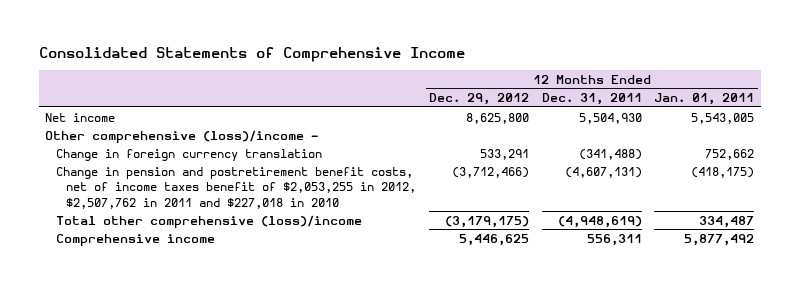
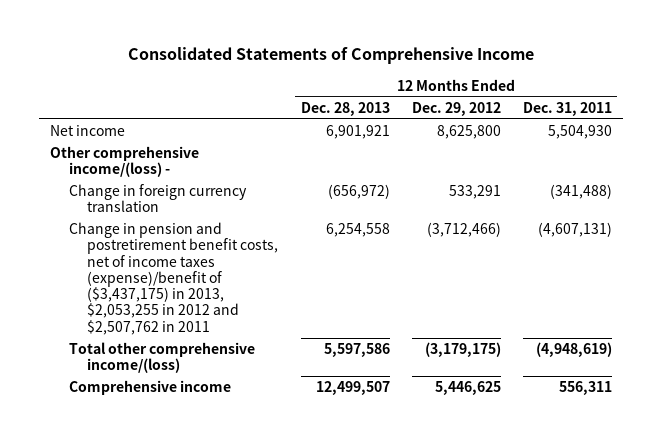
[654,93,755,106] Jan. 01, 2011 -> none
none -> [300,101,390,116] Dec. 28, 2013
[45,129,319,143] Other comprehensive (loss)/income - -> [49,146,199,178] Other comprehensive income/(loss) -
[55,166,417,209] Change in pension and postretirement benefit costs, net of income taxes benefit of $2,053,255 in 2012, $2,507,762 in 2011 and $227,018 in 2010 -> [68,222,279,335] Change in pension and postretirement benefit costs, net of income taxes (expense)/benefit of ($3,437,175) in 2013, $2,053,255 in 2012 and $2,507,762 in 2011
[55,214,362,228] Total other comprehensive (loss)/income -> [68,342,255,374] Total other comprehensive income/(loss)

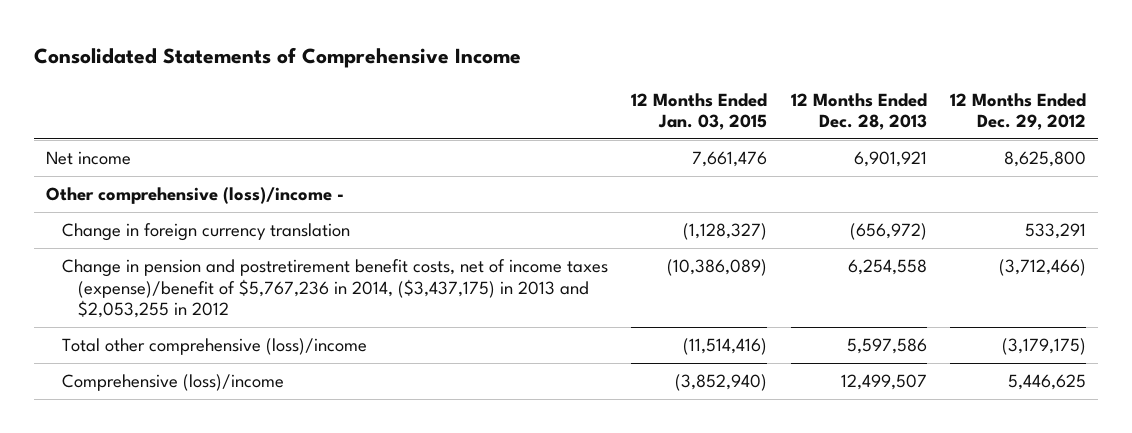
[522,101,612,116] Dec. 31, 2011 -> none
none -> [631,92,768,131] 12 Months Ended Jan. 03, 2015
[49,146,199,178] Other comprehensive income/(loss) - -> [45,187,344,205] Other comprehensive (loss)/income -
[68,222,279,335] Change in pension and postretirement benefit costs, net of income taxes (expense)/benefit of ($3,437,175) in 2013, $2,053,255 in 2012 and $2,507,762 in 2011 -> [62,259,609,319] Change in pension and postretirement benefit costs, net of income taxes (expense)/benefit of $5,767,236 in 2014, ($3,437,175) in 2013 and $2,053,255 in 2012
[68,342,255,374] Total other comprehensive income/(loss) -> [62,338,368,356] Total other comprehensive (loss)/income
[68,380,231,396] Comprehensive income -> [62,374,285,392] Comprehensive (loss)/income

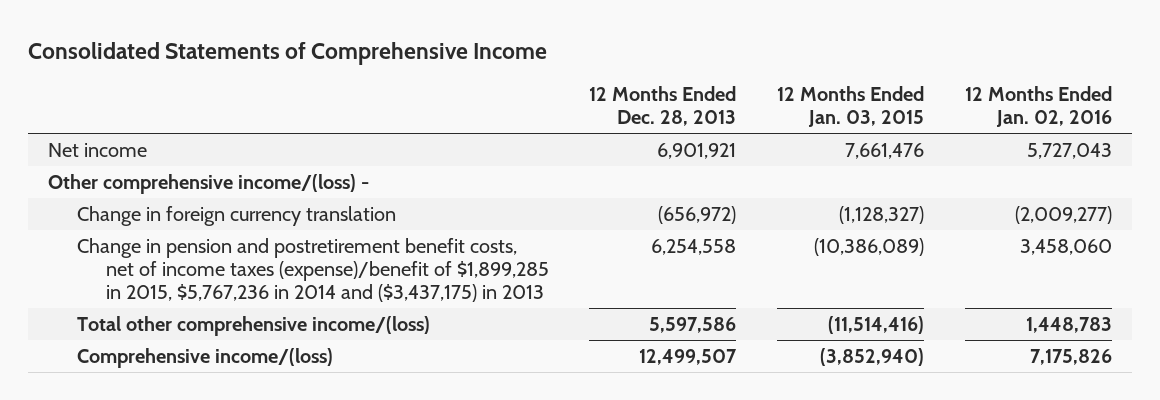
[950,92,1087,131] 12 Months Ended Dec. 29, 2012 -> none
none -> [964,86,1112,128] 12 Months Ended Jan. 02, 2016
[45,187,344,205] Other comprehensive (loss)/income - -> [48,173,370,194] Other comprehensive income/(loss) -
[62,259,609,319] Change in pension and postretirement benefit costs, net of income taxes (expense)/benefit of $5,767,236 in 2014, ($3,437,175) in 2013 and $2,053,255 in 2012 -> [76,237,549,302] Change in pension and postretirement benefit costs, net of income taxes (expense)/benefit of $1,899,285 in 2015, $5,767,236 in 2014 and ($3,437,175) in 2013
[62,338,368,356] Total other comprehensive (loss)/income -> [76,315,430,336] Total other comprehensive income/(loss)
[62,374,285,392] Comprehensive (loss)/income -> [76,347,333,368] Comprehensive income/(loss)

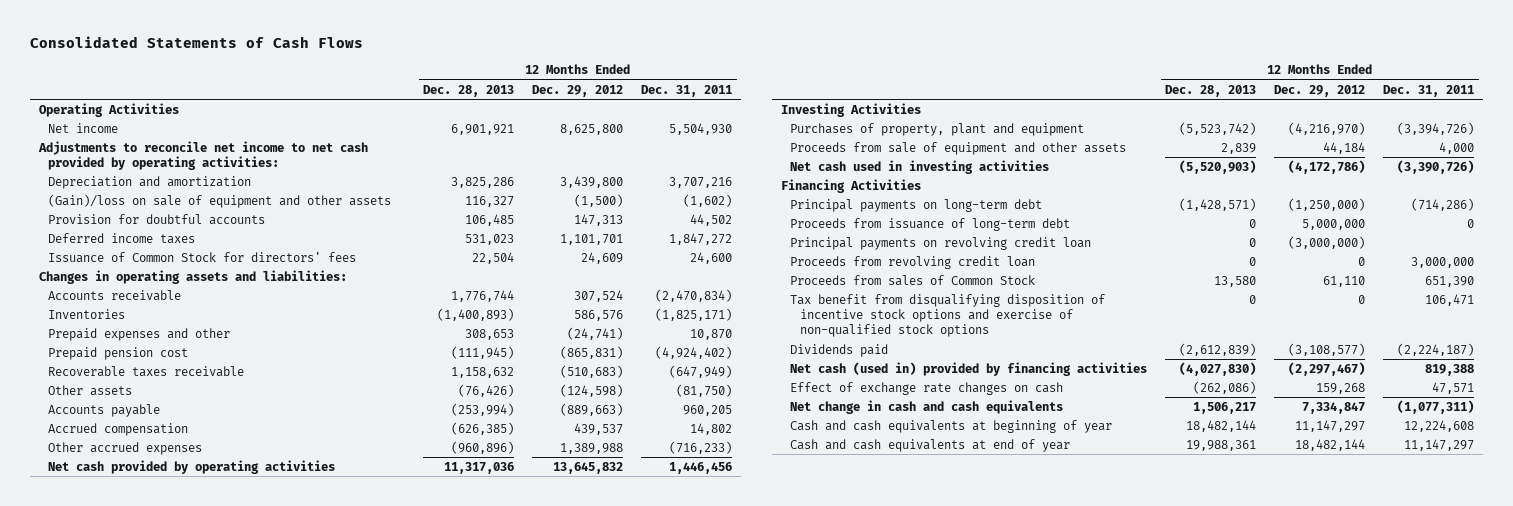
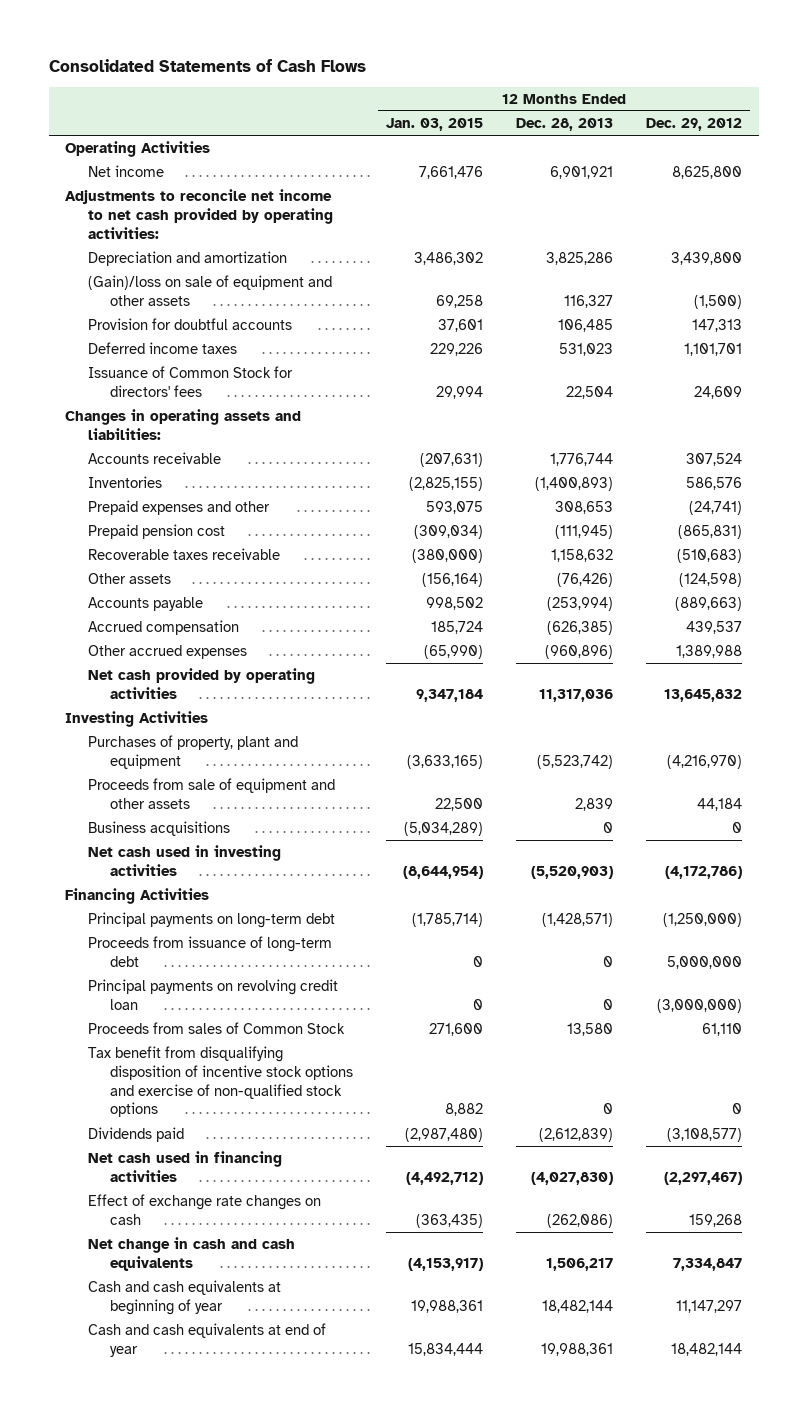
[641,84,733,97] Dec. 31, 2011 -> none
none -> [386,118,484,132] Jan. 03, 2015
none -> [87,821,230,837] Business acquisitions
[790,255,1036,269] Proceeds from revolving credit loan -> none
[790,361,1148,376] Net cash (used in) provided by financing activities -> [87,1151,282,1182] Net cash used in financing activities

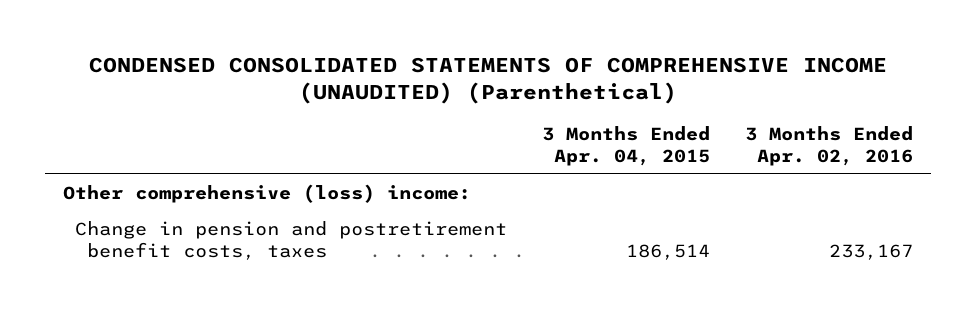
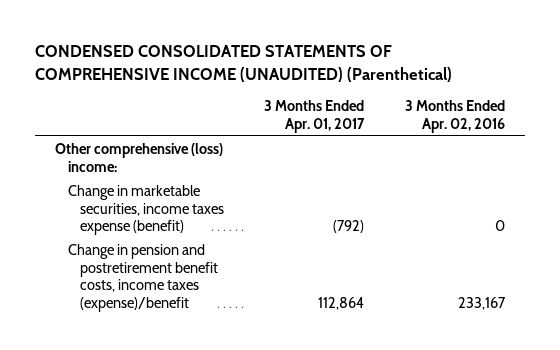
[542,125,711,167] 3 Months Ended Apr. 04, 2015 -> none
none -> [264,100,366,133] 3 Months Ended Apr. 01, 2017
none -> [67,184,225,236] Change in marketable securities, income taxes expense (benefit)
[74,220,507,261] Change in pension and postretirement benefit costs, taxes -> [67,243,219,313] Change in pension and postretirement benefit costs, income taxes (expense)/benefit

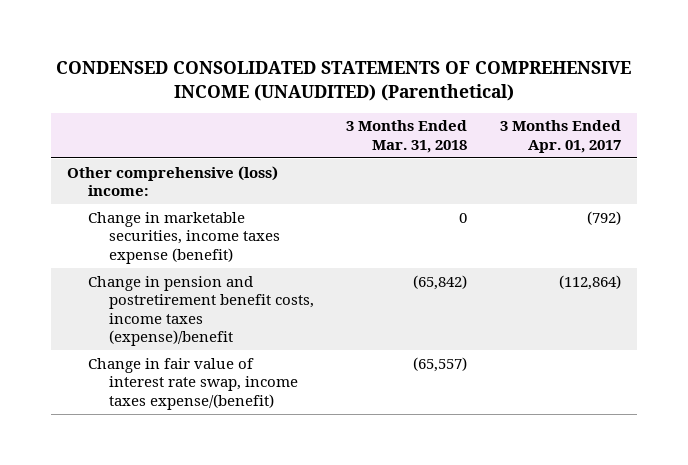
[404,100,505,133] 3 Months Ended Apr. 02, 2016 -> none
none -> [346,120,468,153] 3 Months Ended Mar. 31, 2018
[318,297,365,311] 112,864 -> [558,274,621,290] (112,864)
none -> [87,357,299,410] Change in fair value of interest rate swap, income taxes expense/(benefit)

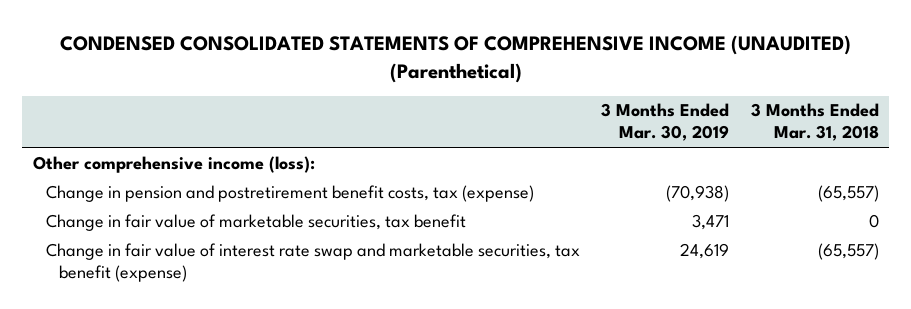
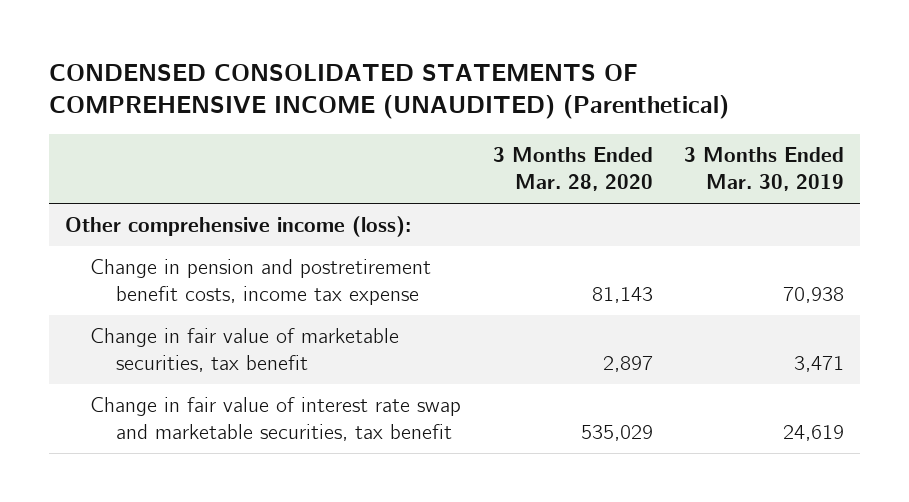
[750,103,879,142] 3 Months Ended Mar. 31, 2018 -> none
none -> [492,147,653,192] 3 Months Ended Mar. 28, 2020
[45,184,534,202] Change in pension and postretirement benefit costs, tax (expense) -> [90,259,432,306] Change in pension and postretirement benefit costs, income tax expense
[666,184,730,202] (70,938) -> [782,287,844,304] 70,938
[45,242,580,282] Change in fair value of interest rate swap and marketable securities, tax benefit (expense) -> [90,397,462,442] Change in fair value of interest rate swap and marketable securities, tax benefit

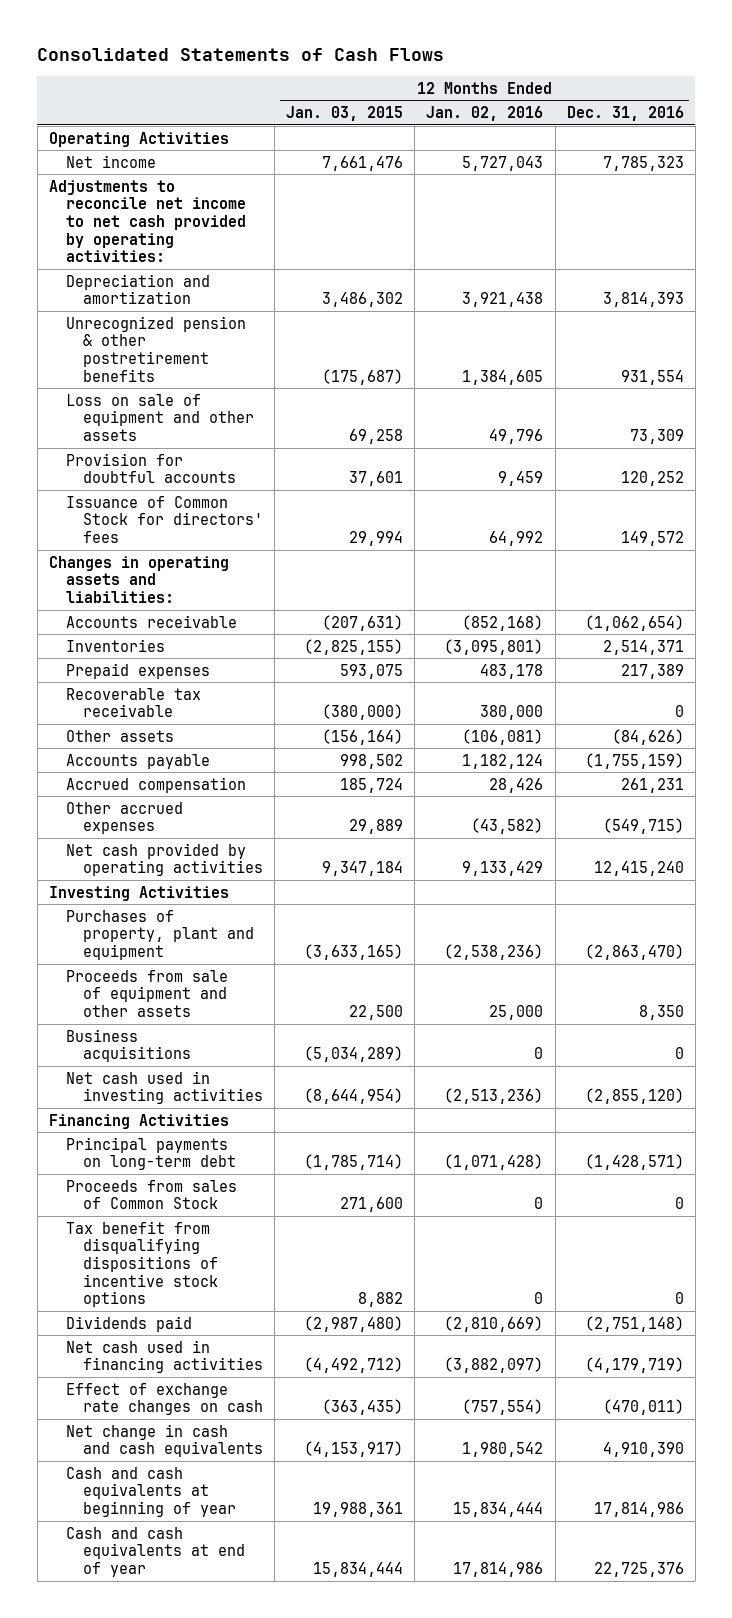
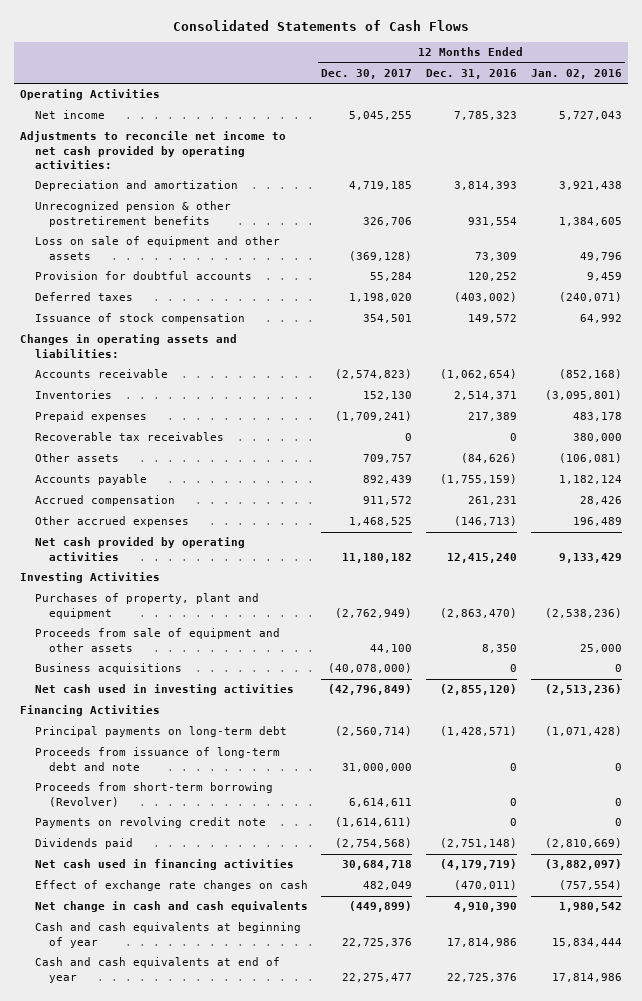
[286,106,404,122] Jan. 03, 2015 -> none
none -> [321,69,413,80] Dec. 30, 2017
none -> [34,292,133,302] Deferred taxes
[65,495,263,544] Issuance of Common Stock for directors' fees -> [34,313,245,325] Issuance of stock compensation
[65,687,201,718] Recoverable tax receivable -> [34,432,224,442] Recoverable tax receivables
[471,818,544,835] (43,582) -> [572,517,622,527] 196,489
[602,818,684,835] (549,715) -> [453,516,517,527] (146,713)
[65,1179,237,1210] Proceeds from sales of Common Stock -> none
[65,1220,218,1308] Tax benefit from disqualifying dispositions of incentive stock options -> none
none -> [34,747,280,771] Proceeds from issuance of long-term debt and note
none -> [34,782,273,807] Proceeds from short-term borrowing (Revolver)
none -> [34,817,266,829] Payments on revolving credit note

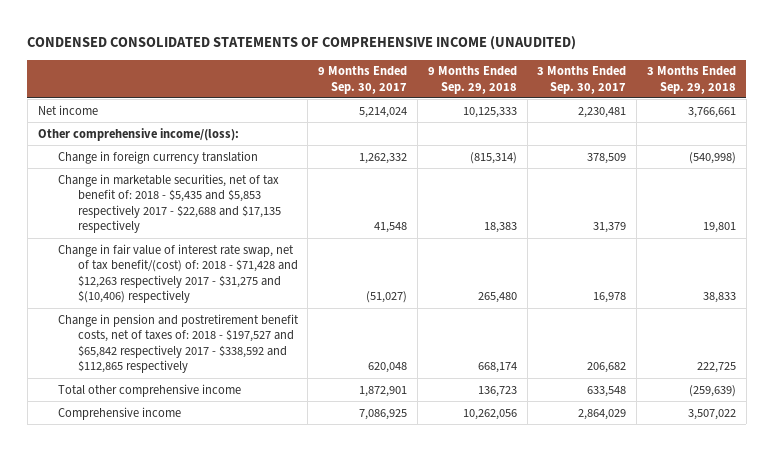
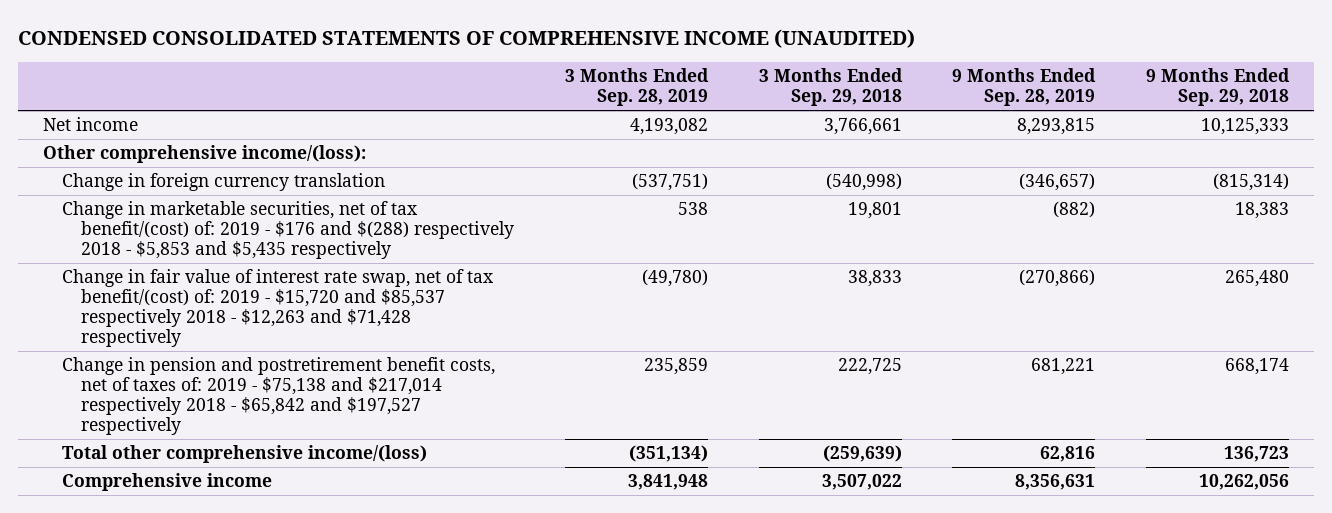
[318,66,408,94] 9 Months Ended Sep. 30, 2017 -> none
[537,66,627,94] 3 Months Ended Sep. 30, 2017 -> none
none -> [564,68,709,107] 3 Months Ended Sep. 28, 2019
none -> [952,68,1097,107] 9 Months Ended Sep. 28, 2019
[57,173,281,234] Change in marketable securities, net of tax benefit of: 2018 - $5,435 and $5,853 respectively 2017 - $22,688 and $17,135 respectively -> [62,201,515,260] Change in marketable securities, net of tax benefit/(cost) of: 2019 - $176 and $(288) respectively 2018 - $5,853 and $5,435 respectively
[57,243,298,304] Change in fair value of interest rate swap, net of tax benefit/(cost) of: 2018 - $71,428 and $12,263 respectively 2017 - $31,275 and $(10,406) respectively -> [62,269,495,348] Change in fair value of interest rate swap, net of tax benefit/(cost) of: 2019 - $15,720 and $85,537 respectively 2018 - $12,263 and $71,428 respectively
[57,313,299,374] Change in pension and postretirement benefit costs, net of taxes of: 2018 - $197,527 and $65,842 respectively 2017 - $338,592 and $112,865 respectively -> [62,357,496,436] Change in pension and postretirement benefit costs, net of taxes of: 2019 - $75,138 and $217,014 respectively 2018 - $65,842 and $197,527 respectively
[57,383,241,397] Total other comprehensive income -> [62,445,428,464] Total other comprehensive income/(loss)

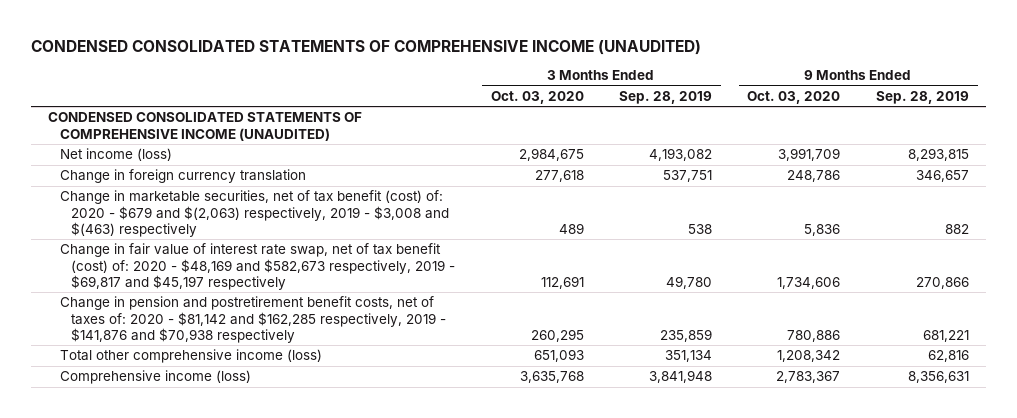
[758,68,903,107] 3 Months Ended Sep. 29, 2018 -> none
[1145,68,1290,107] 9 Months Ended Sep. 29, 2018 -> none
none -> [490,91,584,105] Oct. 03, 2020
none -> [747,91,841,105] Oct. 03, 2020
[43,145,367,164] Other comprehensive income/(loss): -> none
none -> [48,112,363,141] CONDENSED CONSOLIDATED STATEMENTS OF COMPREHENSIVE INCOME (UNAUDITED)
[43,117,139,132] Net income -> [59,148,172,162] Net income (loss)
[631,173,708,192] (537,751) -> [663,170,713,183] 537,751
[1019,173,1096,192] (346,657) -> [915,170,969,183] 346,657
[62,201,515,260] Change in marketable securities, net of tax benefit/(cost) of: 2019 - $176 and $(288) respectively 2018 - $5,853 and $5,435 respectively -> [59,190,450,237] Change in marketable securities, net of tax benefit (cost) of: 2020 - $679 and $(2,063) respectively, 2019 - $3,008 and $(463) respectively
[1053,201,1096,219] (882) -> [944,223,969,234] 882
[62,269,495,348] Change in fair value of interest rate swap, net of tax benefit/(cost) of: 2019 - $15,720 and $85,537 respectively 2018 - $12,263 and $71,428 respectively -> [59,243,456,290] Change in fair value of interest rate swap, net of tax benefit (cost) of: 2020 - $48,169 and $582,673 respectively, 2019 - $69,817 and $45,197 respectively
[641,269,708,288] (49,780) -> [666,275,713,289] 49,780
[1019,269,1096,288] (270,866) -> [915,276,969,289] 270,866
[62,357,496,436] Change in pension and postretirement benefit costs, net of taxes of: 2019 - $75,138 and $217,014 respectively 2018 - $65,842 and $197,527 respectively -> [59,296,447,343] Change in pension and postretirement benefit costs, net of taxes of: 2020 - $81,142 and $162,285 respectively, 2019 - $141,876 and $70,938 respectively
[62,445,428,464] Total other comprehensive income/(loss) -> [59,349,322,364] Total other comprehensive income (loss)
[628,445,708,463] (351,134) -> [665,350,713,363] 351,134
[62,473,273,492] Comprehensive income -> [59,370,251,385] Comprehensive income (loss)

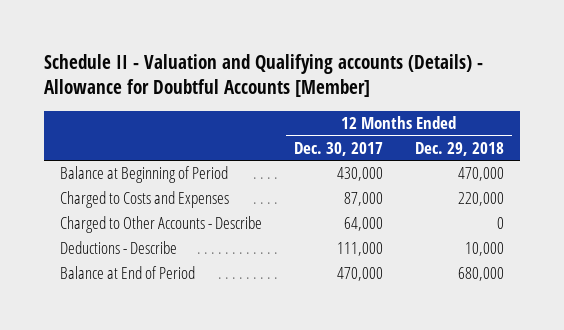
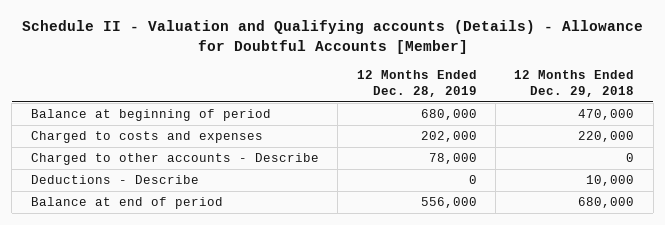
[293,141,383,156] Dec. 30, 2017 -> none
none -> [356,70,477,97] 12 Months Ended Dec. 28, 2019
[59,166,228,184] Balance at Beginning of Period -> [30,109,271,122] Balance at beginning of period
[59,191,229,209] Charged to Costs and Expenses -> [30,131,263,144] Charged to costs and expenses
[59,216,262,234] Charged to Other Accounts - Describe -> [30,153,319,166] Charged to other accounts - Describe
[59,266,195,280] Balance at End of Period -> [30,197,223,210] Balance at end of period

